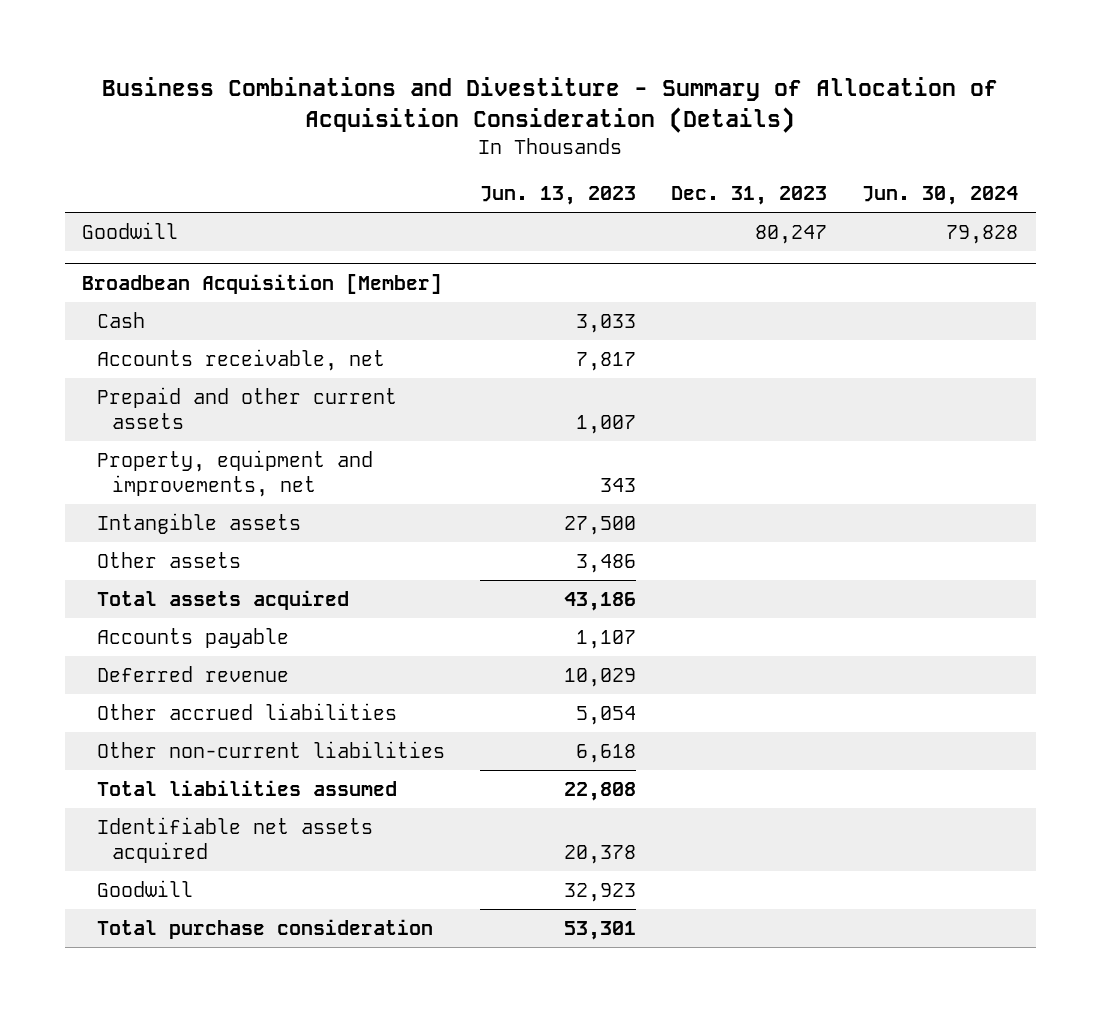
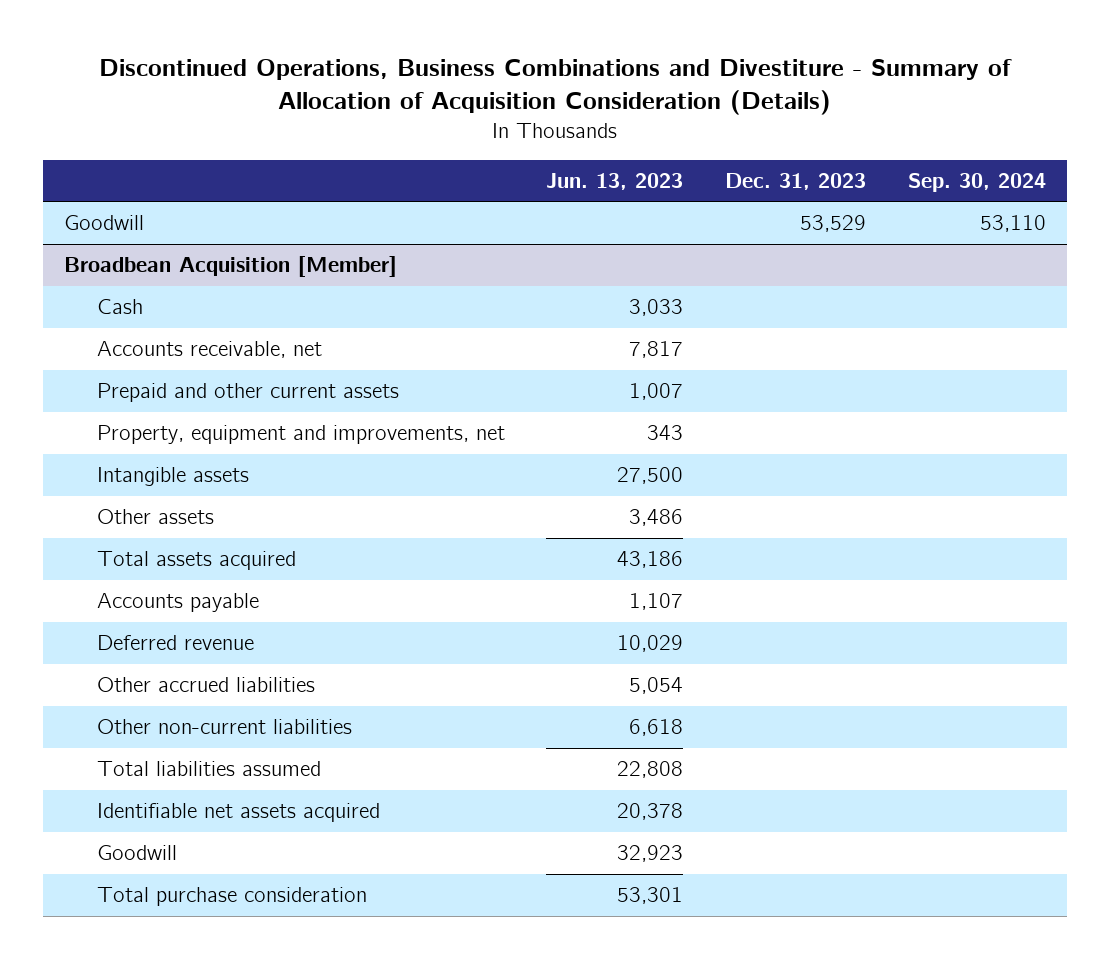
[102,76,999,133] Business Combinations and Divestiture - Summary of Allocation of Acquisition Consideration (Details) -> [98,58,1012,116] Discontinued Operations, Business Combinations and Divestiture - Summary of Allocation of Acquisition Consideration (Details)
[862,185,1019,205] Jun. 30, 2024 -> none
none -> [908,172,1047,192] Sep. 30, 2024
[755,225,828,245] 80,247 -> [800,215,867,233] 53,529

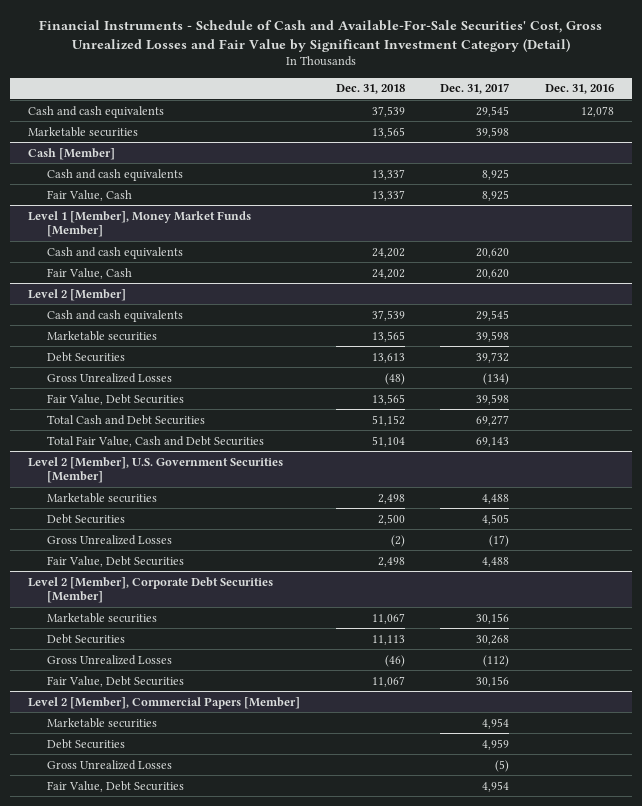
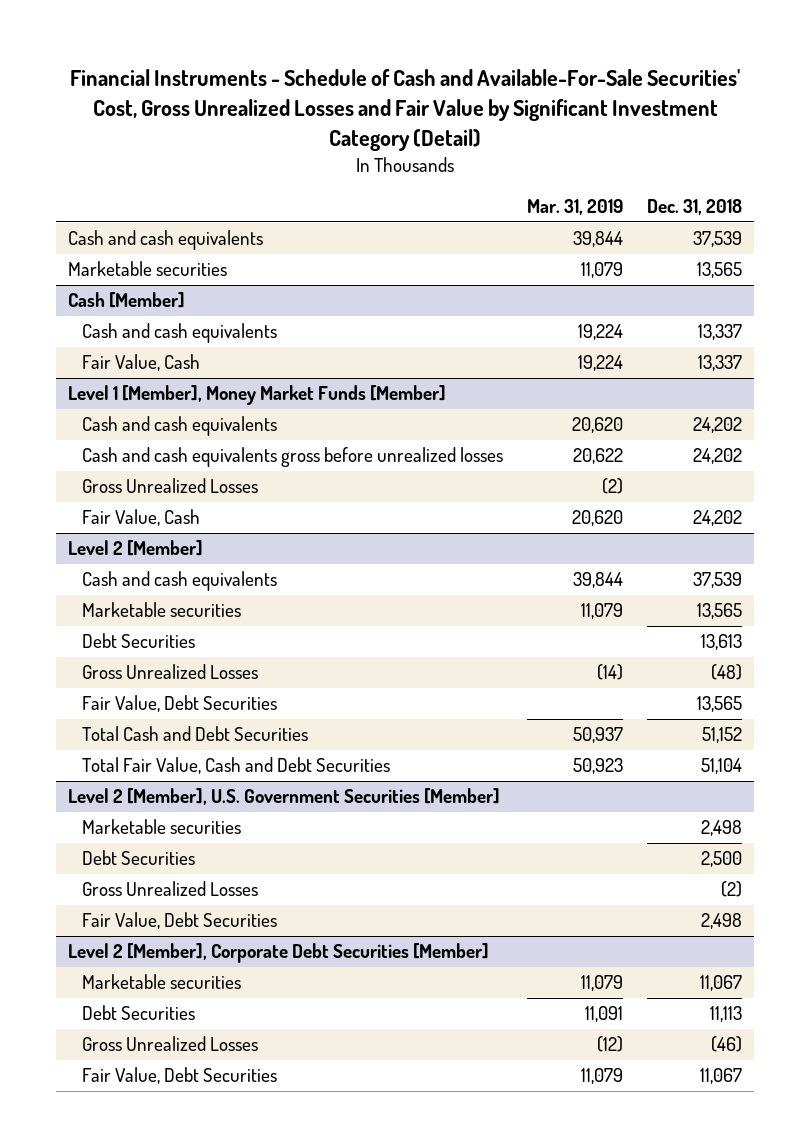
[440,83,510,95] Dec. 31, 2017 -> none
[544,84,614,95] Dec. 31, 2016 -> none
none -> [526,199,623,216] Mar. 31, 2019
none -> [81,447,503,468] Cash and cash equivalents gross before unrealized losses
none -> [81,478,258,494] Gross Unrealized Losses
[28,696,301,709] Level 2 [Member], Commercial Papers [Member] -> none
[47,717,158,728] Marketable securities -> none
[47,738,126,749] Debt Securities -> none
[47,759,173,770] Gross Unrealized Losses -> none
[47,780,185,792] Fair Value, Debt Securities -> none

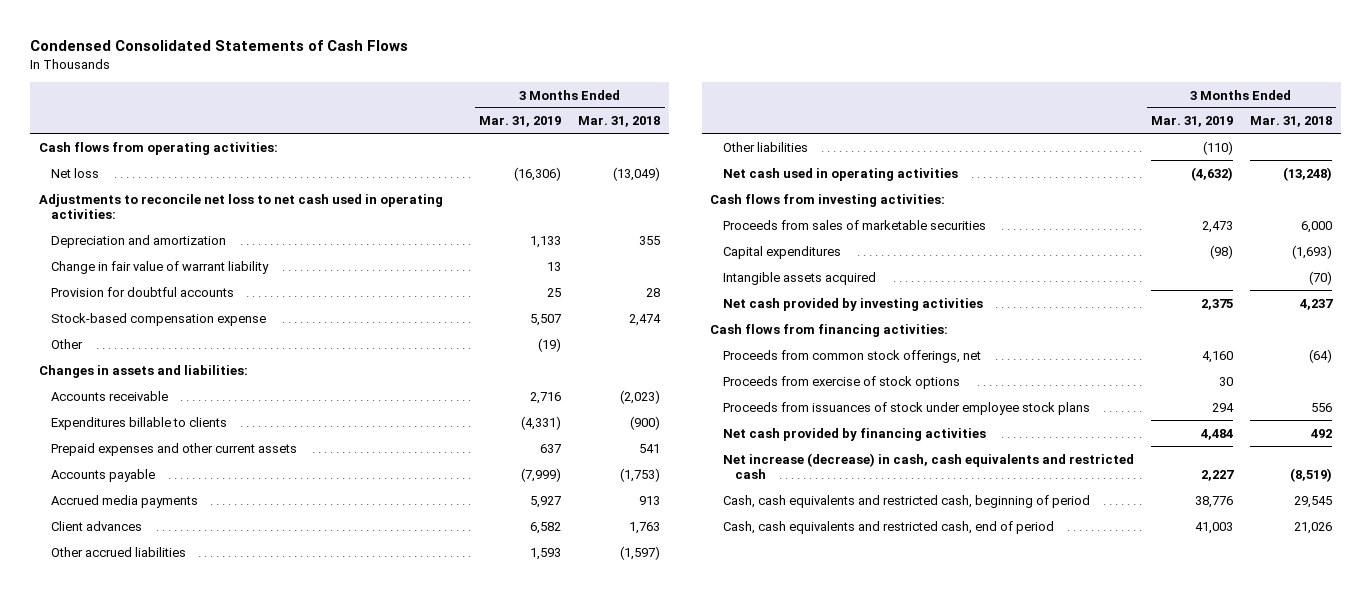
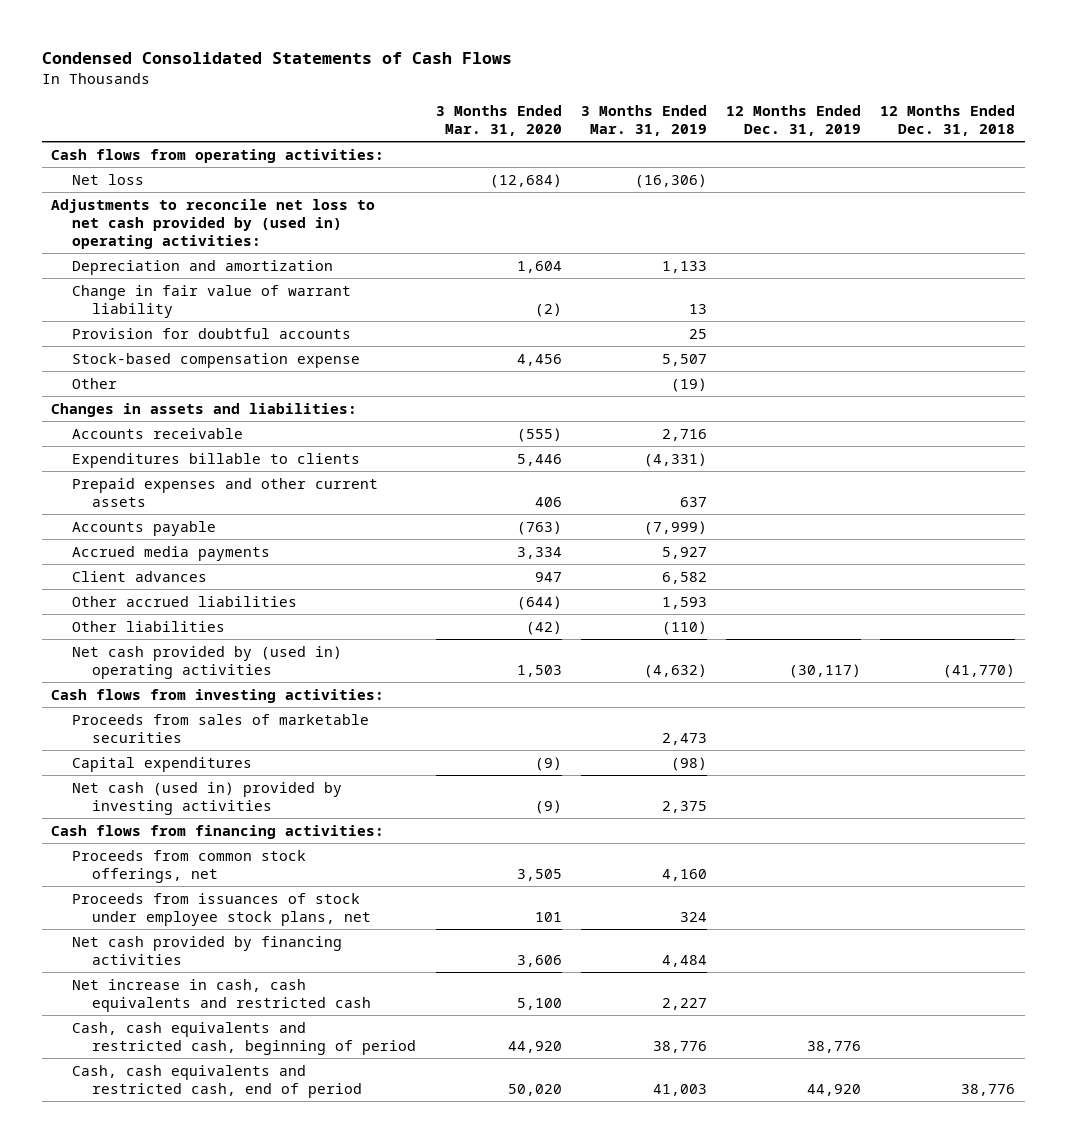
[578,116,661,128] Mar. 31, 2018 -> none
none -> [435,105,562,136] 3 Months Ended Mar. 31, 2020
none -> [726,105,862,136] 12 Months Ended Dec. 31, 2019
none -> [880,105,1016,136] 12 Months Ended Dec. 31, 2018
[38,193,443,220] Adjustments to reconcile net loss to net cash used in operating activities: -> [51,198,376,249] Adjustments to reconcile net loss to net cash provided by (used in) operating activities:
[722,167,958,181] Net cash used in operating activities -> [71,645,342,679] Net cash provided by (used in) operating activities
[722,271,876,285] Intangible assets acquired -> none
[722,297,983,311] Net cash provided by investing activities -> [71,781,342,815] Net cash (used in) provided by investing activities
[722,375,960,389] Proceeds from exercise of stock options -> none
[722,401,1090,415] Proceeds from issuances of stock under employee stock plans -> [71,892,372,926] Proceeds from issuances of stock under employee stock plans, net
[1211,402,1234,412] 294 -> [679,911,707,922] 324
[722,452,1134,480] Net increase (decrease) in cash, cash equivalents and restricted cash -> [71,978,372,1012] Net increase in cash, cash equivalents and restricted cash

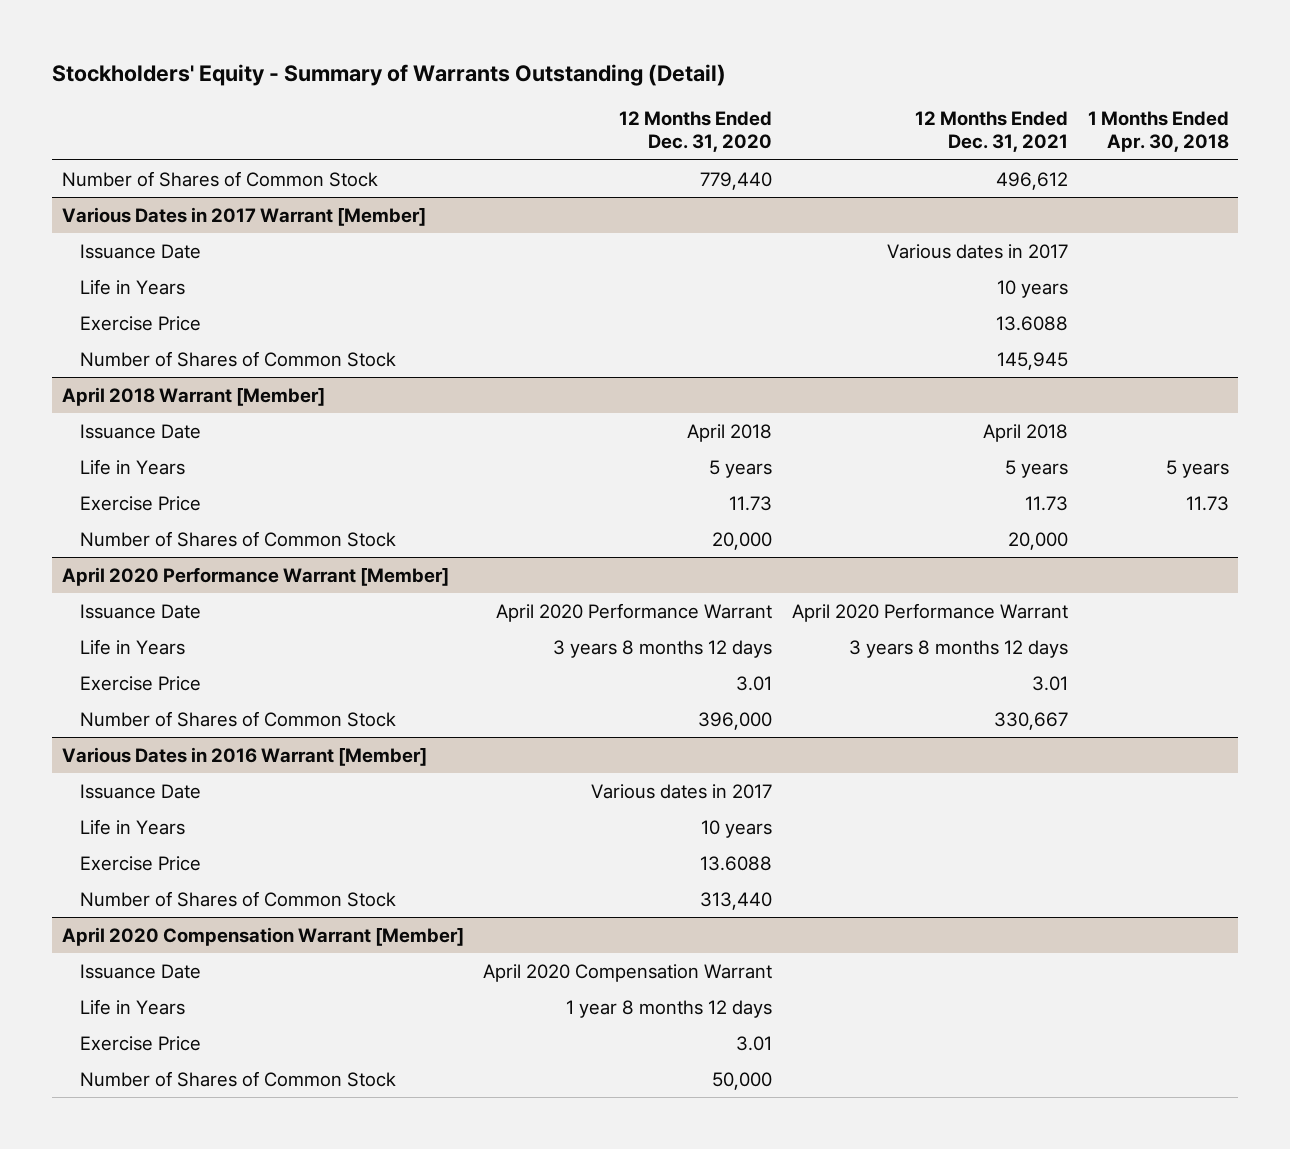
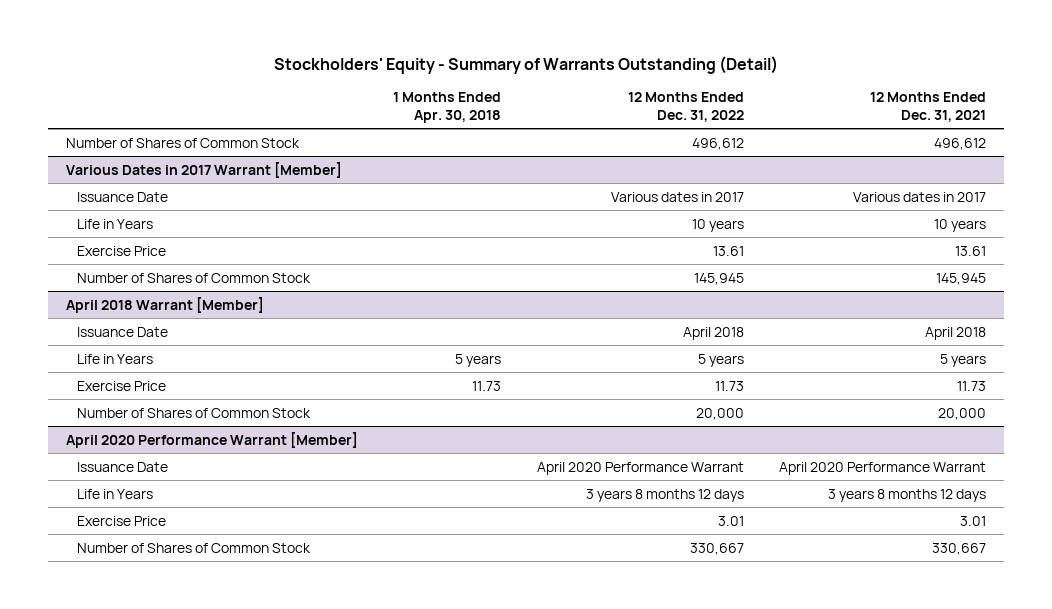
[619,111,773,153] 12 Months Ended Dec. 31, 2020 -> none
none -> [627,92,744,122] 12 Months Ended Dec. 31, 2022
[995,315,1068,331] 13.6088 -> [955,245,987,256] 13.61
[61,746,427,766] Various Dates in 2016 Warrant [Member] -> none
[79,783,201,799] Issuance Date -> none
[79,818,185,835] Life in Years -> none
[79,855,201,871] Exercise Price -> none
[79,890,396,907] Number of Shares of Common Stock -> none
[61,926,464,946] April 2020 Compensation Warrant [Member] -> none
[79,963,201,979] Issuance Date -> none
[79,998,185,1015] Life in Years -> none
[79,1035,201,1051] Exercise Price -> none
[79,1070,396,1087] Number of Shares of Common Stock -> none

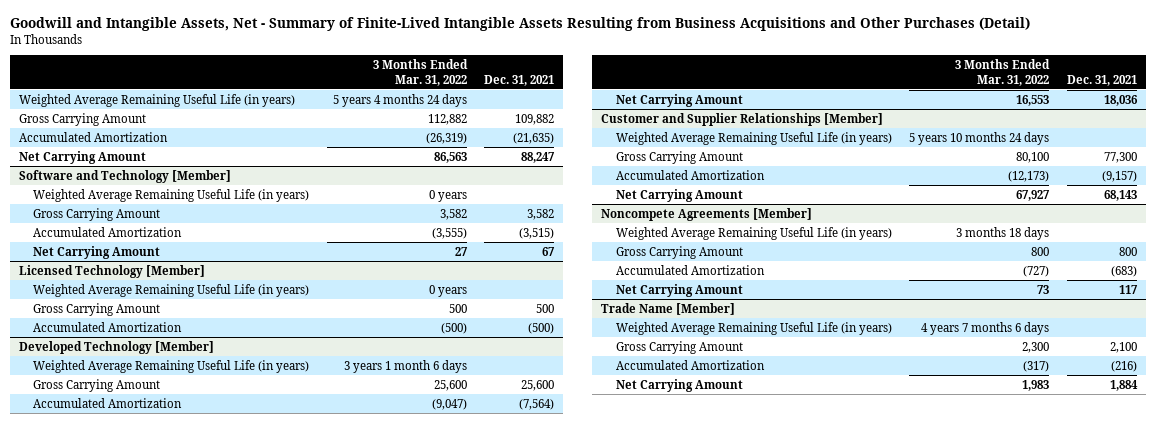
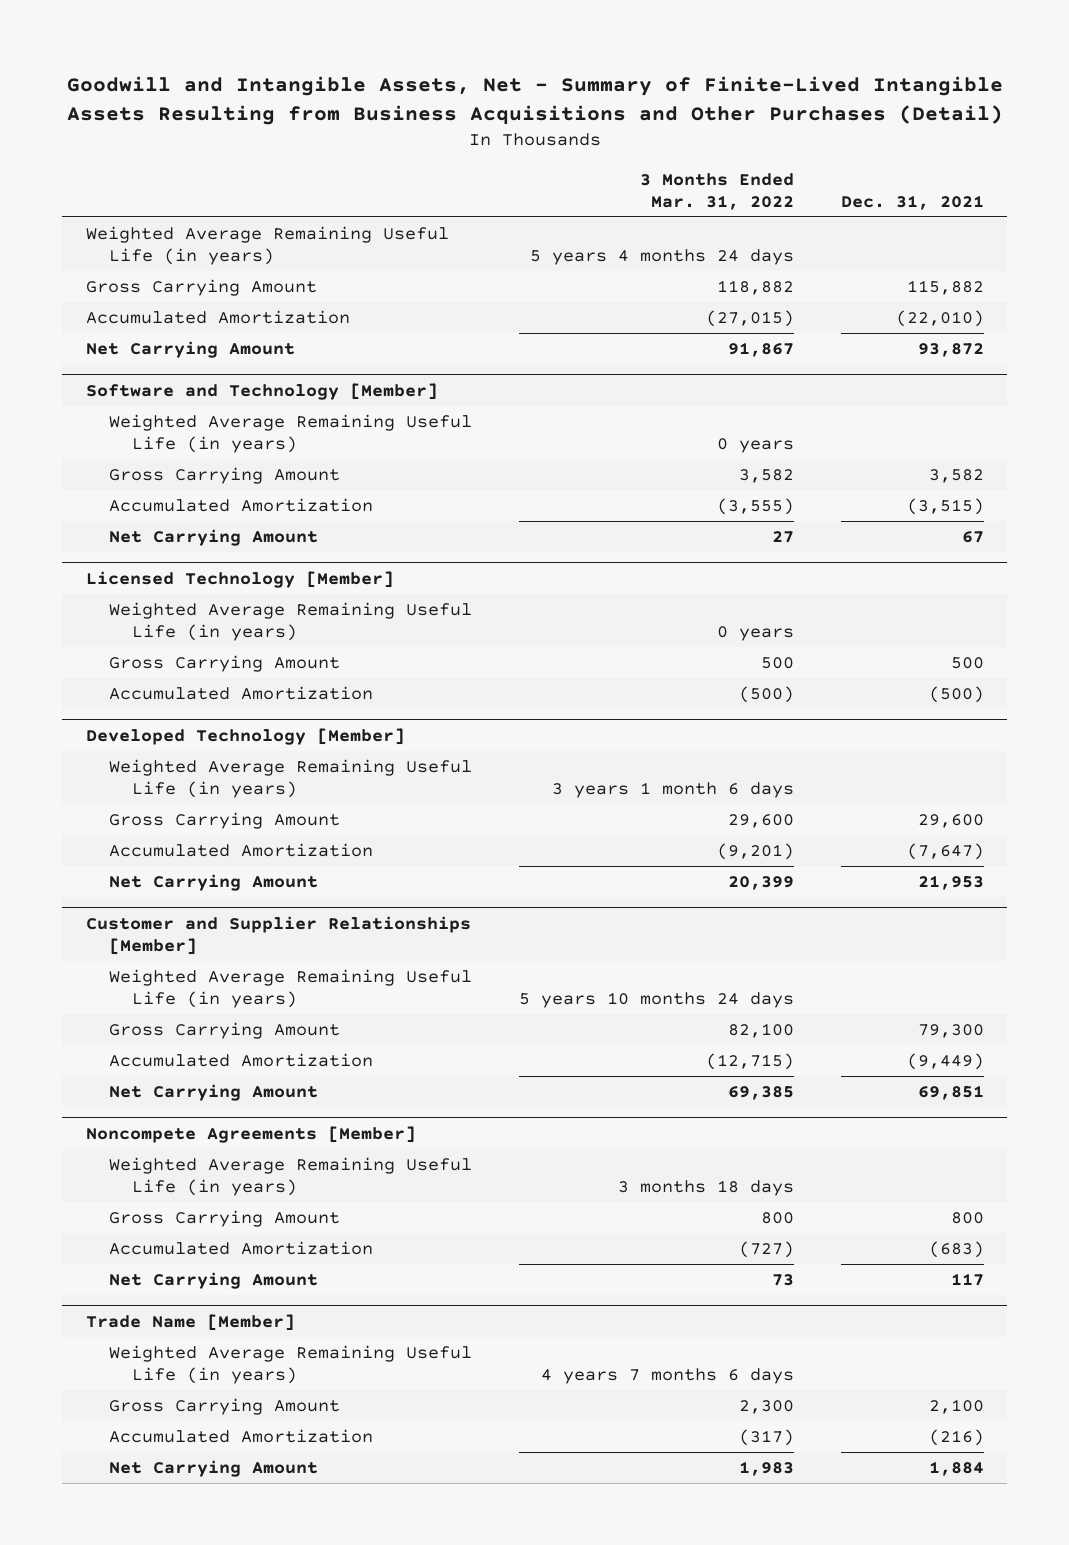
[427,113,467,125] 112,882 -> [716,279,794,295] 118,882
[515,113,555,125] 109,882 -> [906,279,984,295] 115,882
[425,132,467,144] (26,319) -> [705,309,794,327] (27,015)
[513,132,555,144] (21,635) -> [895,309,984,327] (22,010)
[433,151,467,163] 86,563 -> [727,341,794,357] 91,867
[521,151,556,163] 88,247 -> [917,342,984,357] 93,872
[433,379,467,391] 25,600 -> [727,813,794,828] 29,600
[521,379,555,391] 25,600 -> [917,813,984,828] 29,600
[431,398,467,410] (9,047) -> [716,842,794,860] (9,201)
[519,398,555,410] (7,564) -> [906,842,984,860] (7,647)
[1016,94,1050,106] 16,553 -> [727,875,794,890] 20,399
[1103,94,1138,106] 18,036 -> [917,874,984,890] 21,953
[1016,151,1050,163] 80,100 -> [727,1022,794,1038] 82,100
[1103,151,1137,163] 77,300 -> [917,1023,984,1038] 79,300
[1008,170,1050,182] (12,173) -> [705,1052,794,1070] (12,715)
[1101,170,1137,182] (9,157) -> [906,1052,984,1070] (9,449)
[1016,189,1051,201] 67,927 -> [727,1085,794,1100] 69,385
[1103,189,1137,201] 68,143 -> [917,1084,984,1100] 69,851

